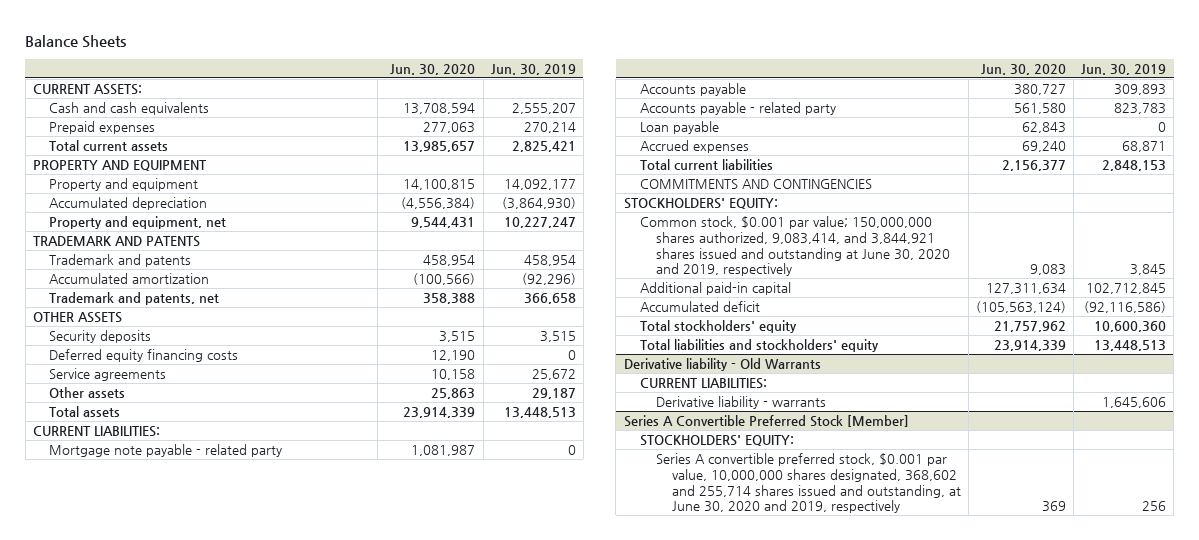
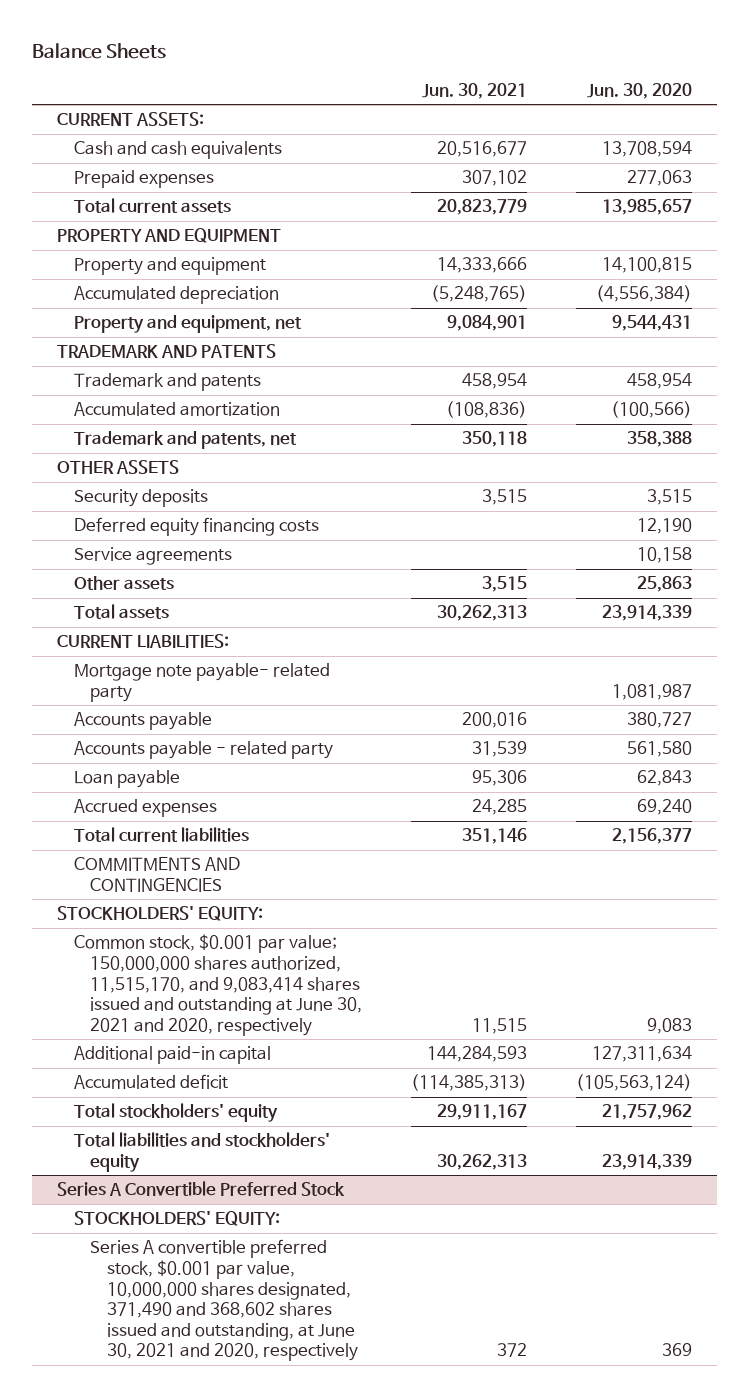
[490,63,576,75] Jun. 30, 2019 -> none
none -> [422,82,528,99] Jun. 30, 2021
[49,444,283,458] Mortgage note payable - related party -> [73,663,330,703] Mortgage note payable- related party
[639,216,950,277] Common stock, $0.001 par value; 150,000,000 shares authorized, 9,083,414, and 3,844,921 shares issued and outstanding at June 30, 2020 and 2019, respectively -> [73,934,363,1036] Common stock, $0.001 par value; 150,000,000 shares authorized, 11,515,170, and 9,083,414 shares issued and outstanding at June 30, 2021 and 2020, respectively
[623,358,821,372] Derivative liability - Old Warrants -> none
[639,378,767,390] CURRENT LIABILITIES: -> none
[655,396,826,410] Derivative liability - warrants -> none
[623,415,909,428] Series A Convertible Preferred Stock [Member] -> [57,1181,346,1197] Series A Convertible Preferred Stock
[655,453,961,514] Series A convertible preferred stock, $0.001 par value, 10,000,000 shares designated, 368,602 and 255,714 shares issued and outstanding, at June 30, 2020 and 2019, respectively -> [90,1239,358,1362] Series A convertible preferred stock, $0.001 par value, 10,000,000 shares designated, 371,490 and 368,602 shares issued and outstanding, at June 30, 2021 and 2020, respectively

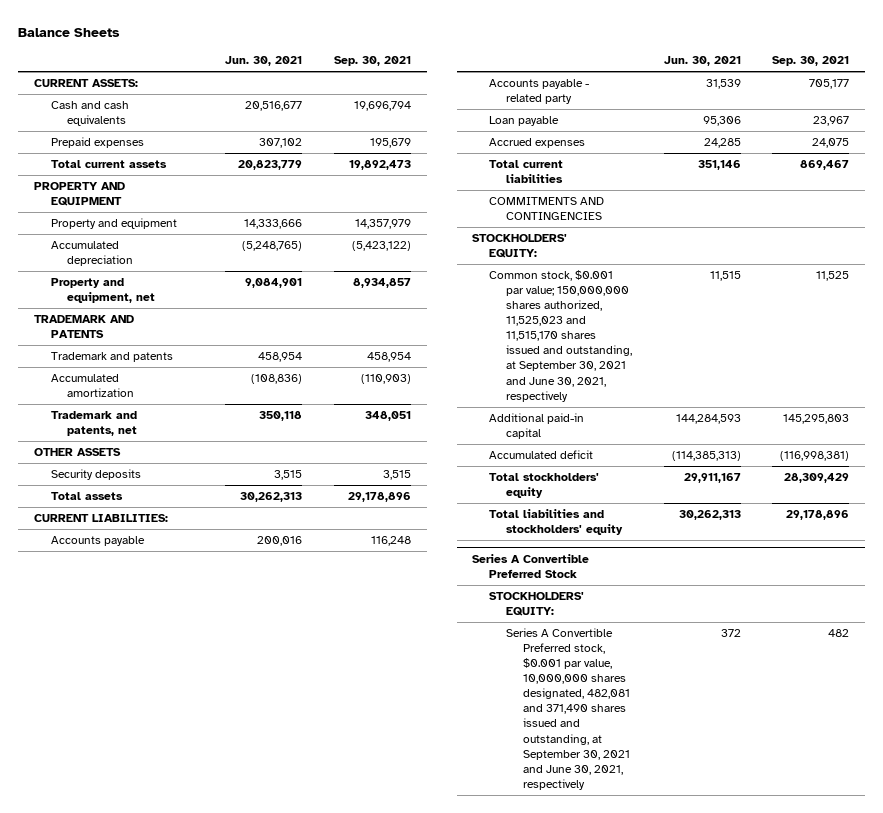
[587,82,693,99] Jun. 30, 2020 -> none
none -> [333,56,411,67] Sep. 30, 2021
[73,517,319,537] Deferred equity financing costs -> none
[73,547,232,566] Service agreements -> none
[73,576,174,591] Other assets -> none
[73,663,330,703] Mortgage note payable- related party -> none
[73,934,363,1036] Common stock, $0.001 par value; 150,000,000 shares authorized, 11,515,170, and 9,083,414 shares issued and outstanding at June 30, 2021 and 2020, respectively -> [489,270,632,402] Common stock, $0.001 par value; 150,000,000 shares authorized, 11,525,023 and 11,515,170 shares issued and outstanding, at September 30, 2021 and June 30, 2021, respectively
[90,1239,358,1362] Series A convertible preferred stock, $0.001 par value, 10,000,000 shares designated, 371,490 and 368,602 shares issued and outstanding, at June 30, 2021 and 2020, respectively -> [505,628,630,790] Series A Convertible Preferred stock, $0.001 par value, 10,000,000 shares designated, 482,081 and 371,490 shares issued and outstanding, at September 30, 2021 and June 30, 2021, respectively

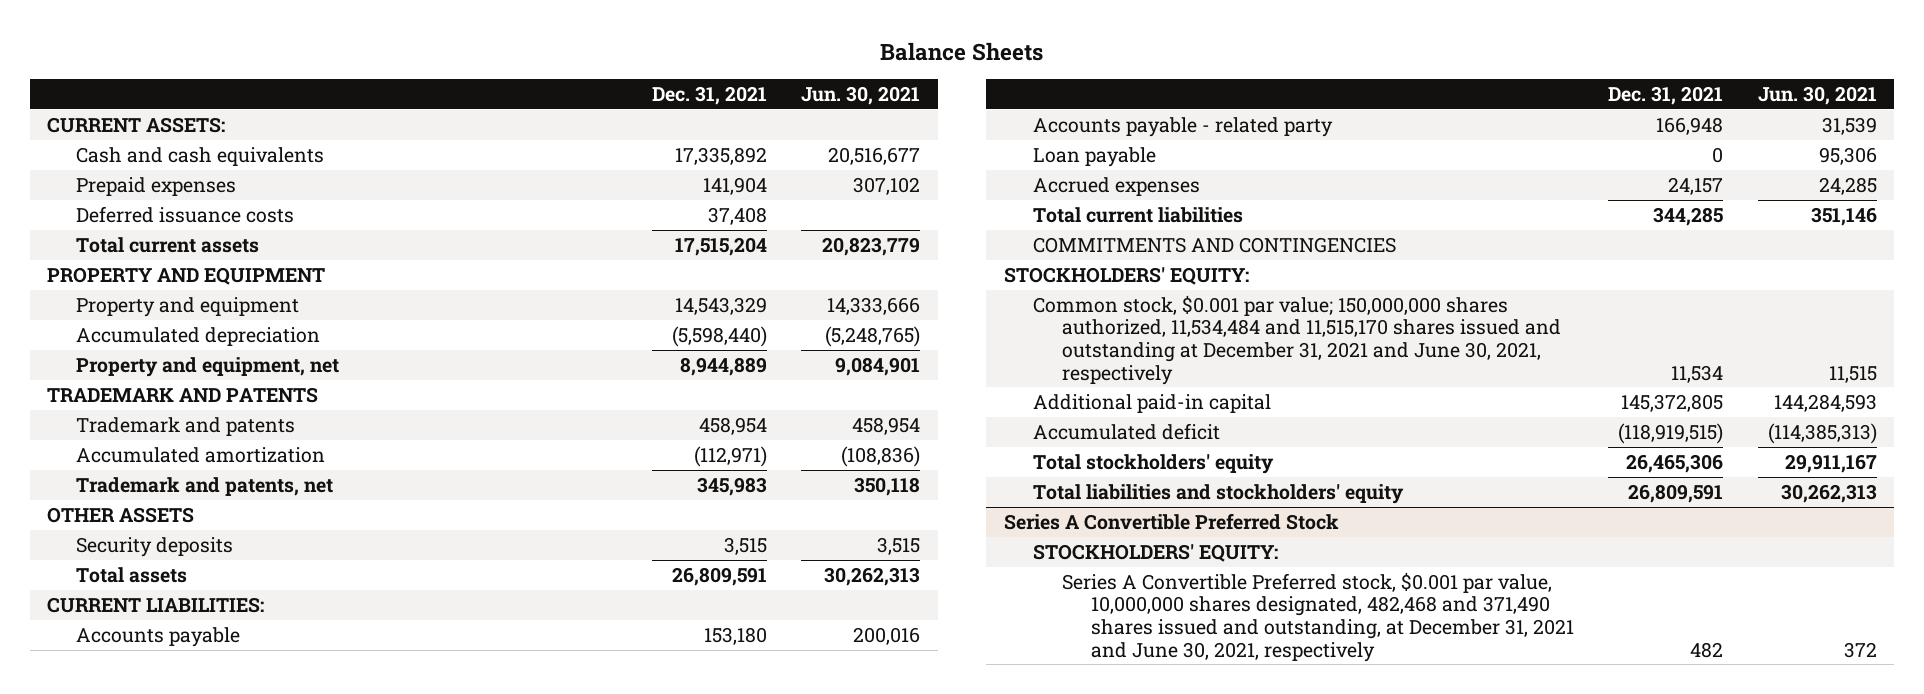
[333,56,411,67] Sep. 30, 2021 -> none
none -> [651,86,767,106] Dec. 31, 2021
none -> [75,205,294,223] Deferred issuance costs
[489,270,632,402] Common stock, $0.001 par value; 150,000,000 shares authorized, 11,525,023 and 11,515,170 shares issued and outstanding, at September 30, 2021 and June 30, 2021, respectively -> [1032,294,1561,385] Common stock, $0.001 par value; 150,000,000 shares authorized, 11,534,484 and 11,515,170 shares issued and outstanding at December 31, 2021 and June 30, 2021, respectively
[505,628,630,790] Series A Convertible Preferred stock, $0.001 par value, 10,000,000 shares designated, 482,081 and 371,490 shares issued and outstanding, at September 30, 2021 and June 30, 2021, respectively -> [1061,571,1574,662] Series A Convertible Preferred stock, $0.001 par value, 10,000,000 shares designated, 482,468 and 371,490 shares issued and outstanding, at December 31, 2021 and June 30, 2021, respectively

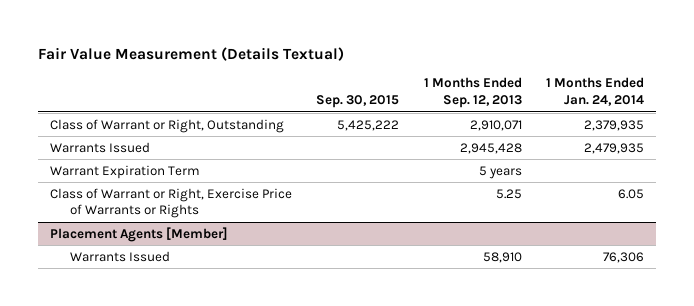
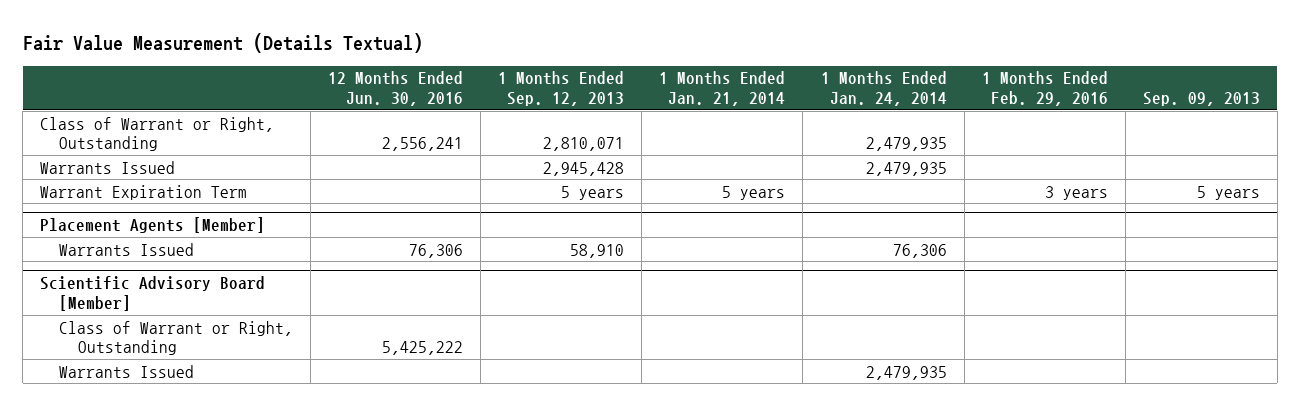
[316,95,400,109] Sep. 30, 2015 -> none
none -> [328,71,464,106] 12 Months Ended Jun. 30, 2016
none -> [659,71,786,106] 1 Months Ended Jan. 21, 2014
none -> [981,71,1108,106] 1 Months Ended Feb. 29, 2016
none -> [1142,91,1260,106] Sep. 09, 2013
[469,119,522,131] 2,910,071 -> [543,137,625,152] 2,810,071
[584,119,645,131] 2,379,935 -> [865,137,947,152] 2,479,935
[50,187,293,219] Class of Warrant or Right, Exercise Price of Warrants or Rights -> none
none -> [40,276,266,312] Scientific Advisory Board [Member]
none -> [59,320,294,356] Class of Warrant or Right, Outstanding
none -> [59,364,195,378] Warrants Issued

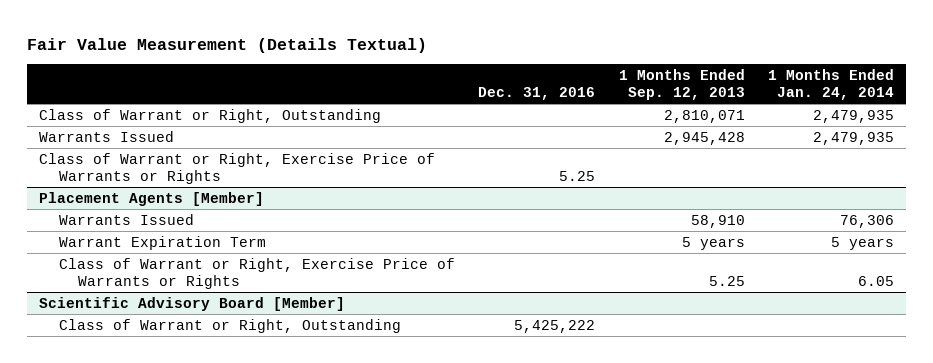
[328,71,464,106] 12 Months Ended Jun. 30, 2016 -> none
[659,71,786,106] 1 Months Ended Jan. 21, 2014 -> none
[981,71,1108,106] 1 Months Ended Feb. 29, 2016 -> none
[1142,91,1260,106] Sep. 09, 2013 -> none
none -> [478,87,596,101] Dec. 31, 2016
[40,184,248,200] Warrant Expiration Term -> none
none -> [39,152,436,184] Class of Warrant or Right, Exercise Price of Warrants or Rights
none -> [58,235,266,250] Warrant Expiration Term
none -> [58,257,455,289] Class of Warrant or Right, Exercise Price of Warrants or Rights
[59,364,195,378] Warrants Issued -> none

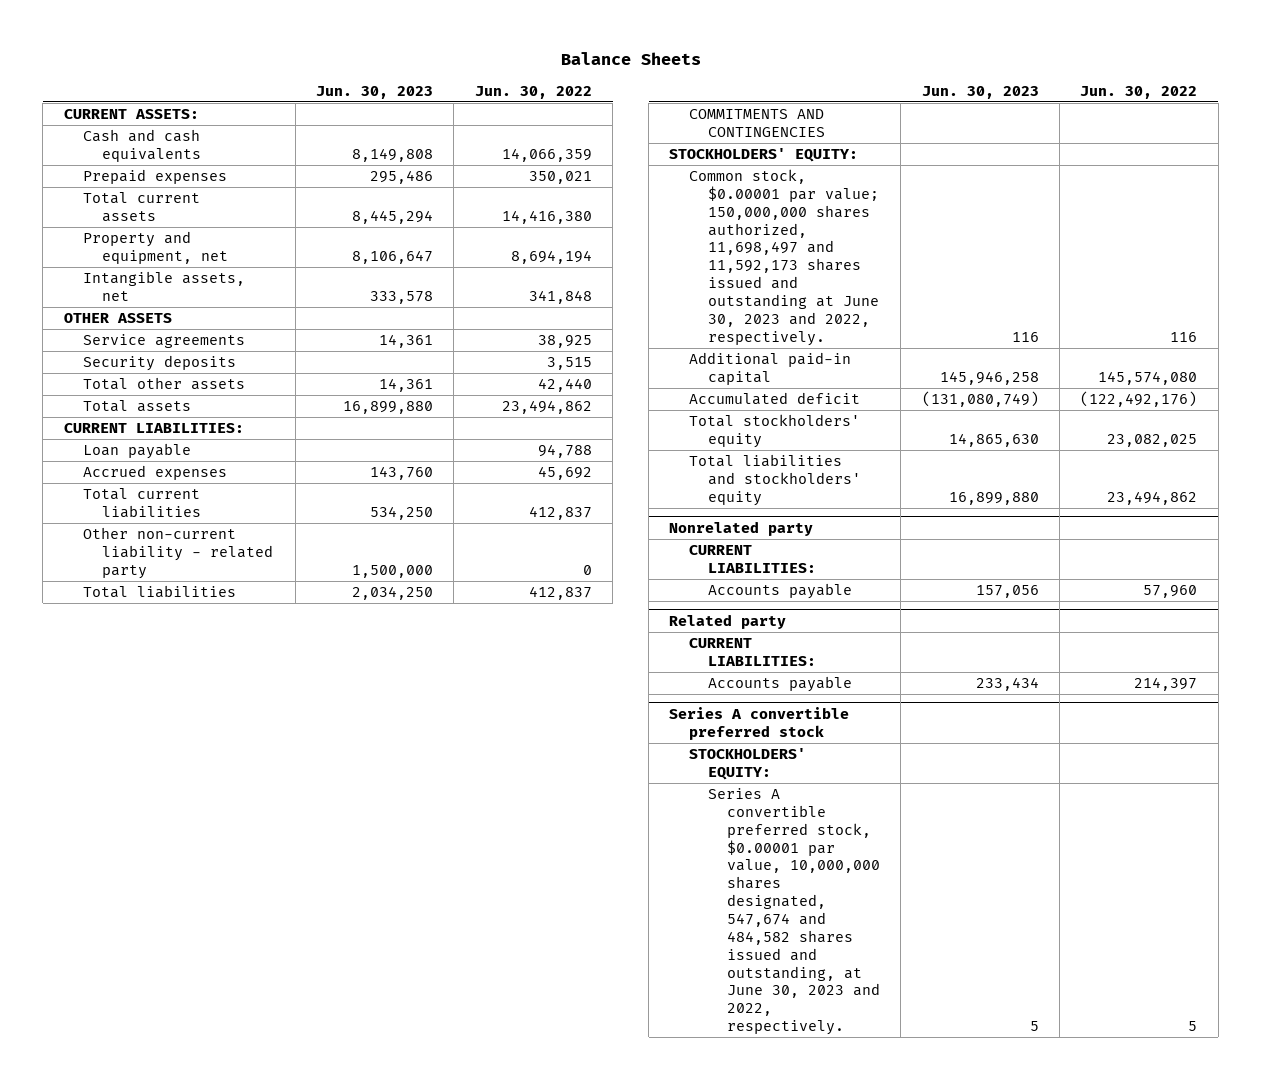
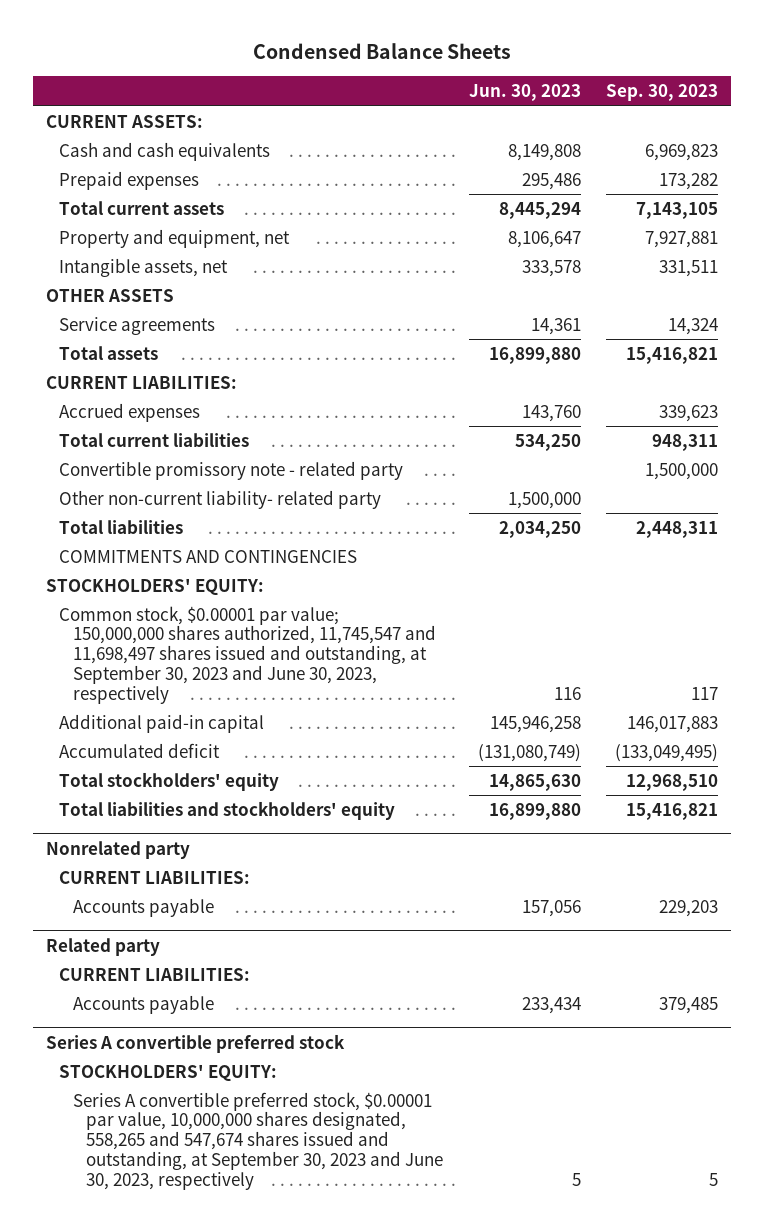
[560,52,701,66] Balance Sheets -> [253,43,512,60] Condensed Balance Sheets
[474,85,592,99] Jun. 30, 2022 -> none
none -> [606,84,719,102] Sep. 30, 2023
[82,355,236,372] Security deposits -> none
[82,377,245,391] Total other assets -> none
[82,443,191,460] Loan payable -> none
none -> [59,460,404,480] Convertible promissory note - related party
[82,527,274,579] Other non-current liability - related party -> [59,489,382,509] Other non-current liability- related party
[688,169,879,346] Common stock, $0.00001 par value; 150,000,000 shares authorized, 11,698,497 and 11,592,173 shares issued and outstanding at June 30, 2023 and 2022, respectively. -> [59,605,436,704] Common stock, $0.00001 par value; 150,000,000 shares authorized, 11,745,547 and 11,698,497 shares issued and outstanding, at September 30, 2023 and June 30, 2023, respectively
[707,788,880,1036] Series A convertible preferred stock, $0.00001 par value, 10,000,000 shares designated, 547,674 and 484,582 shares issued and outstanding, at June 30, 2023 and 2022, respectively. -> [72,1091,444,1190] Series A convertible preferred stock, $0.00001 par value, 10,000,000 shares designated, 558,265 and 547,674 shares issued and outstanding, at September 30, 2023 and June 30, 2023, respectively

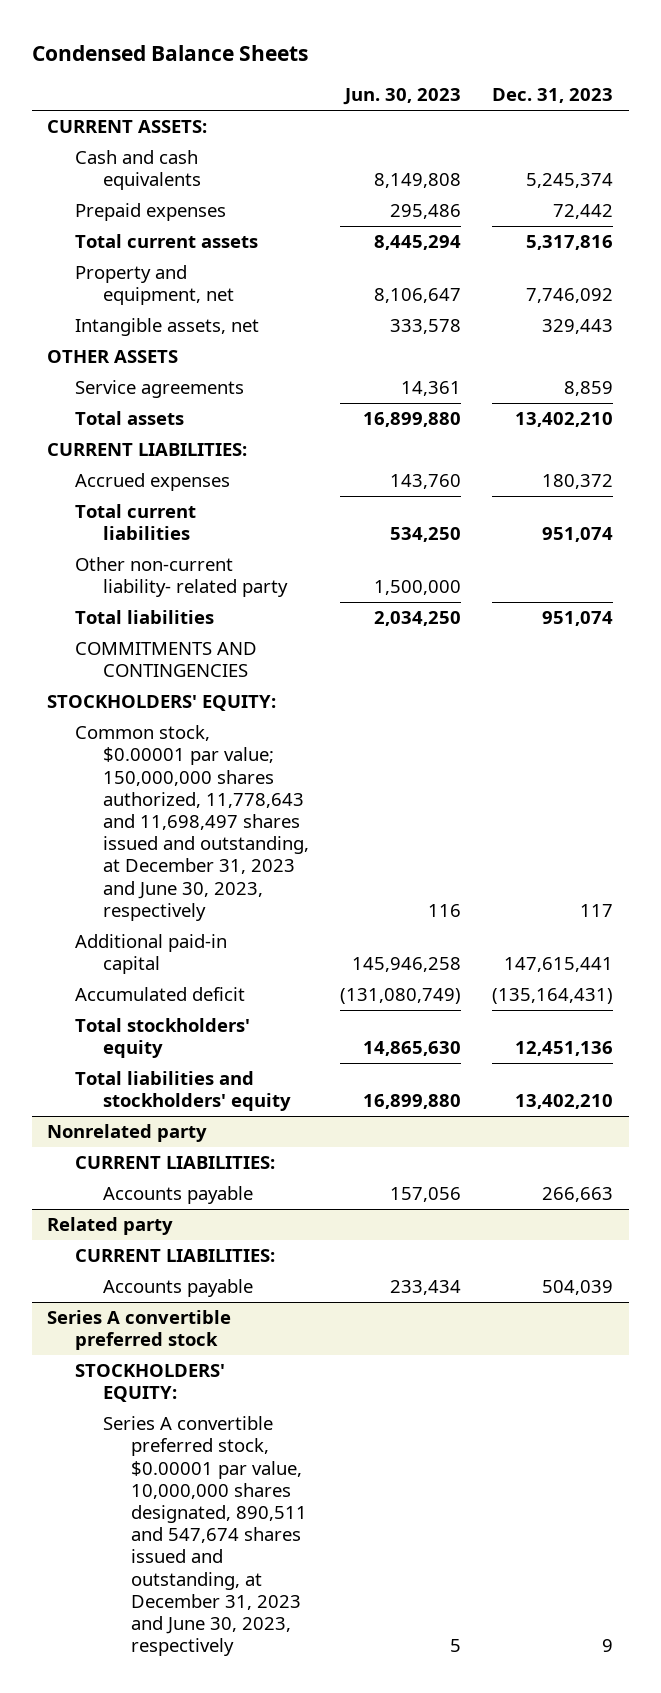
[606,84,719,102] Sep. 30, 2023 -> none
none -> [492,88,614,104] Dec. 31, 2023
[59,460,404,480] Convertible promissory note - related party -> none
[59,605,436,704] Common stock, $0.00001 par value; 150,000,000 shares authorized, 11,745,547 and 11,698,497 shares issued and outstanding, at September 30, 2023 and June 30, 2023, respectively -> [75,725,310,921] Common stock, $0.00001 par value; 150,000,000 shares authorized, 11,778,643 and 11,698,497 shares issued and outstanding, at December 31, 2023 and June 30, 2023, respectively
[72,1091,444,1190] Series A convertible preferred stock, $0.00001 par value, 10,000,000 shares designated, 558,265 and 547,674 shares issued and outstanding, at September 30, 2023 and June 30, 2023, respectively -> [103,1416,308,1657] Series A convertible preferred stock, $0.00001 par value, 10,000,000 shares designated, 890,511 and 547,674 shares issued and outstanding, at December 31, 2023 and June 30, 2023, respectively

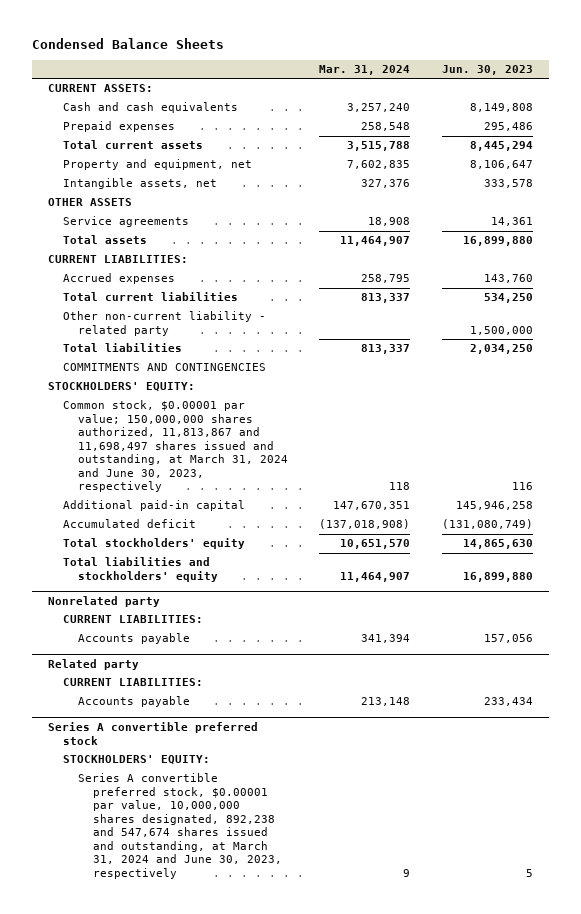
[492,88,614,104] Dec. 31, 2023 -> none
none -> [319,65,411,76] Mar. 31, 2024
[75,557,289,598] Other non-current liability- related party -> [62,311,266,336] Other non-current liability - related party
[75,725,310,921] Common stock, $0.00001 par value; 150,000,000 shares authorized, 11,778,643 and 11,698,497 shares issued and outstanding, at December 31, 2023 and June 30, 2023, respectively -> [62,400,288,493] Common stock, $0.00001 par value; 150,000,000 shares authorized, 11,813,867 and 11,698,497 shares issued and outstanding, at March 31, 2024 and June 30, 2023, respectively
[103,1416,308,1657] Series A convertible preferred stock, $0.00001 par value, 10,000,000 shares designated, 890,511 and 547,674 shares issued and outstanding, at December 31, 2023 and June 30, 2023, respectively -> [77,773,282,879] Series A convertible preferred stock, $0.00001 par value, 10,000,000 shares designated, 892,238 and 547,674 shares issued and outstanding, at March 31, 2024 and June 30, 2023, respectively

